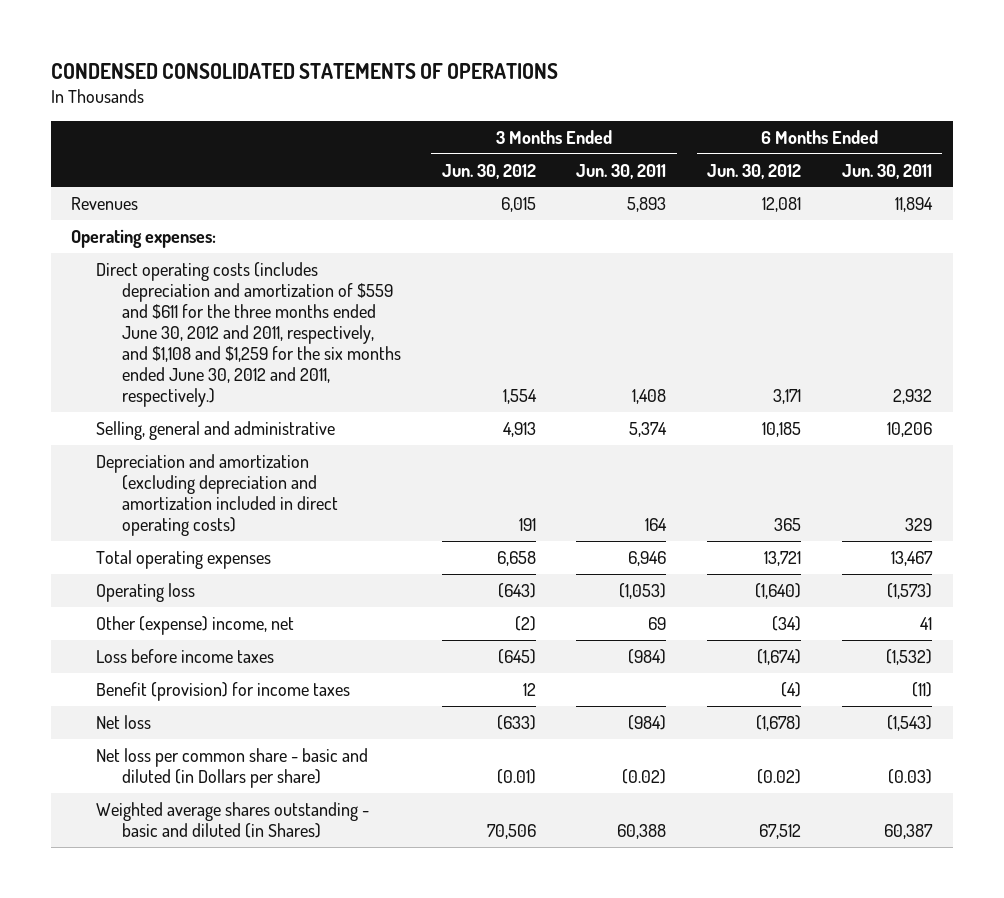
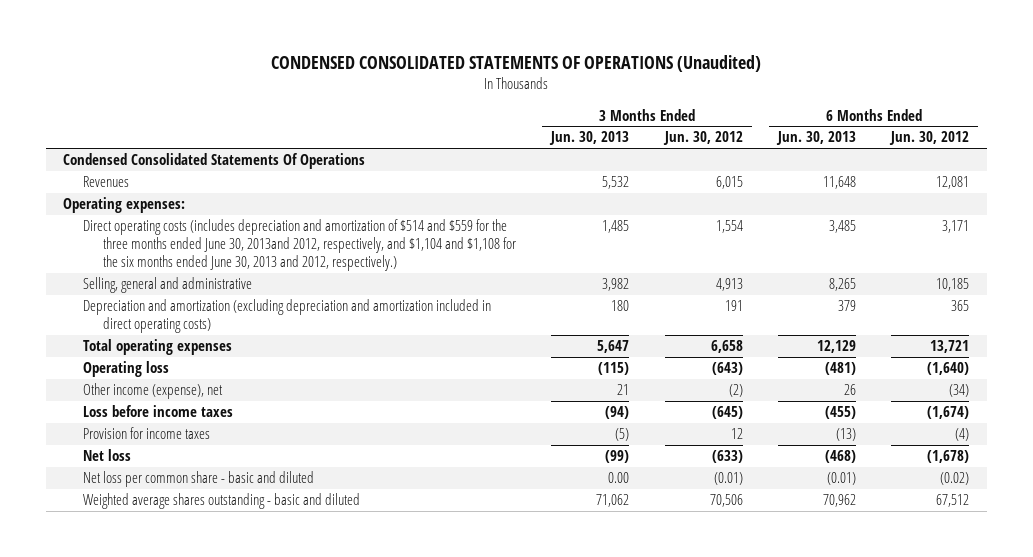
[50,63,558,80] CONDENSED CONSOLIDATED STATEMENTS OF OPERATIONS -> [271,55,762,73] CONDENSED CONSOLIDATED STATEMENTS OF OPERATIONS (Unaudited)
[576,163,667,179] Jun. 30, 2011 -> none
[842,163,933,179] Jun. 30, 2011 -> none
none -> [549,131,630,146] Jun. 30, 2013
none -> [776,131,857,146] Jun. 30, 2013
none -> [63,153,366,170] Condensed Consolidated Statements Of Operations
[96,261,401,408] Direct operating costs (includes depreciation and amortization of $559 and $611 for the three months ended June 30, 2012 and 2011, respectively, and $1,108 and $1,259 for the six months ended June 30, 2012 and 2011, respectively.) -> [83,219,516,272] Direct operating costs (includes depreciation and amortization of $514 and $559 for the three months ended June 30, 2013and 2012, respectively, and $1,104 and $1,108 for the six months ended June 30, 2013 and 2012, respectively.)
[96,615,295,635] Other (expense) income, net -> [83,383,224,400] Other income (expense), net
[96,681,351,701] Benefit (provision) for income taxes -> [83,427,211,440] Provision for income taxes
[96,747,369,788] Net loss per common share - basic and diluted (in Dollars per share) -> [83,471,315,488] Net loss per common share - basic and diluted
[96,801,370,838] Weighted average shares outstanding - basic and diluted (in Shares) -> [83,493,361,510] Weighted average shares outstanding - basic and diluted

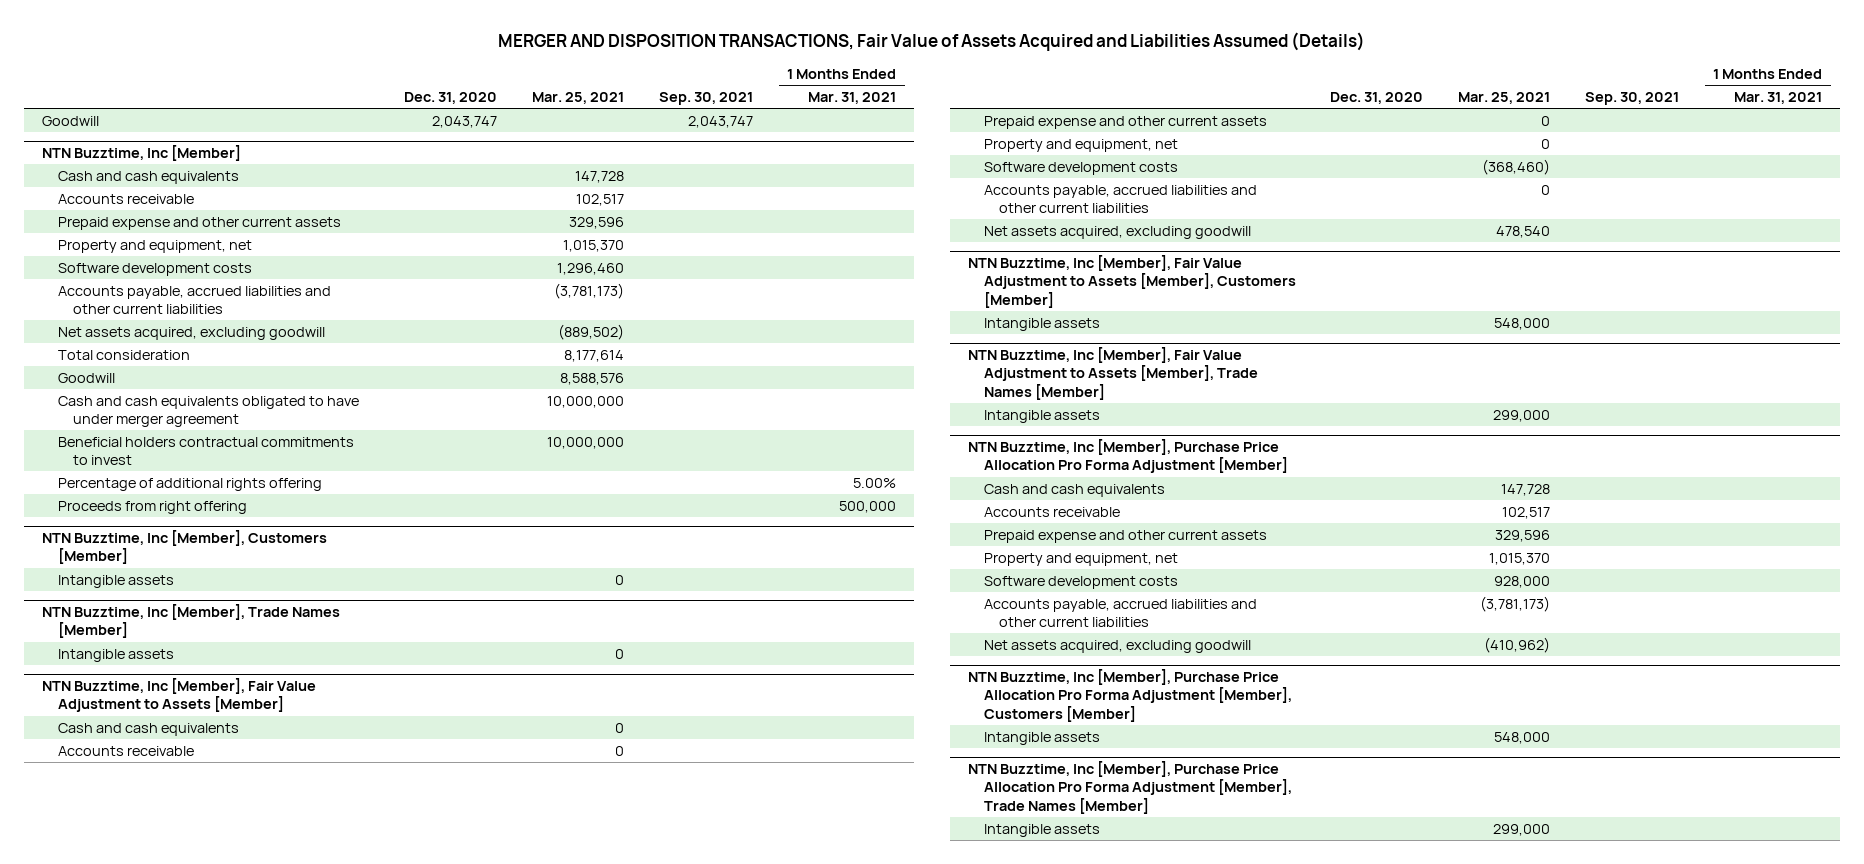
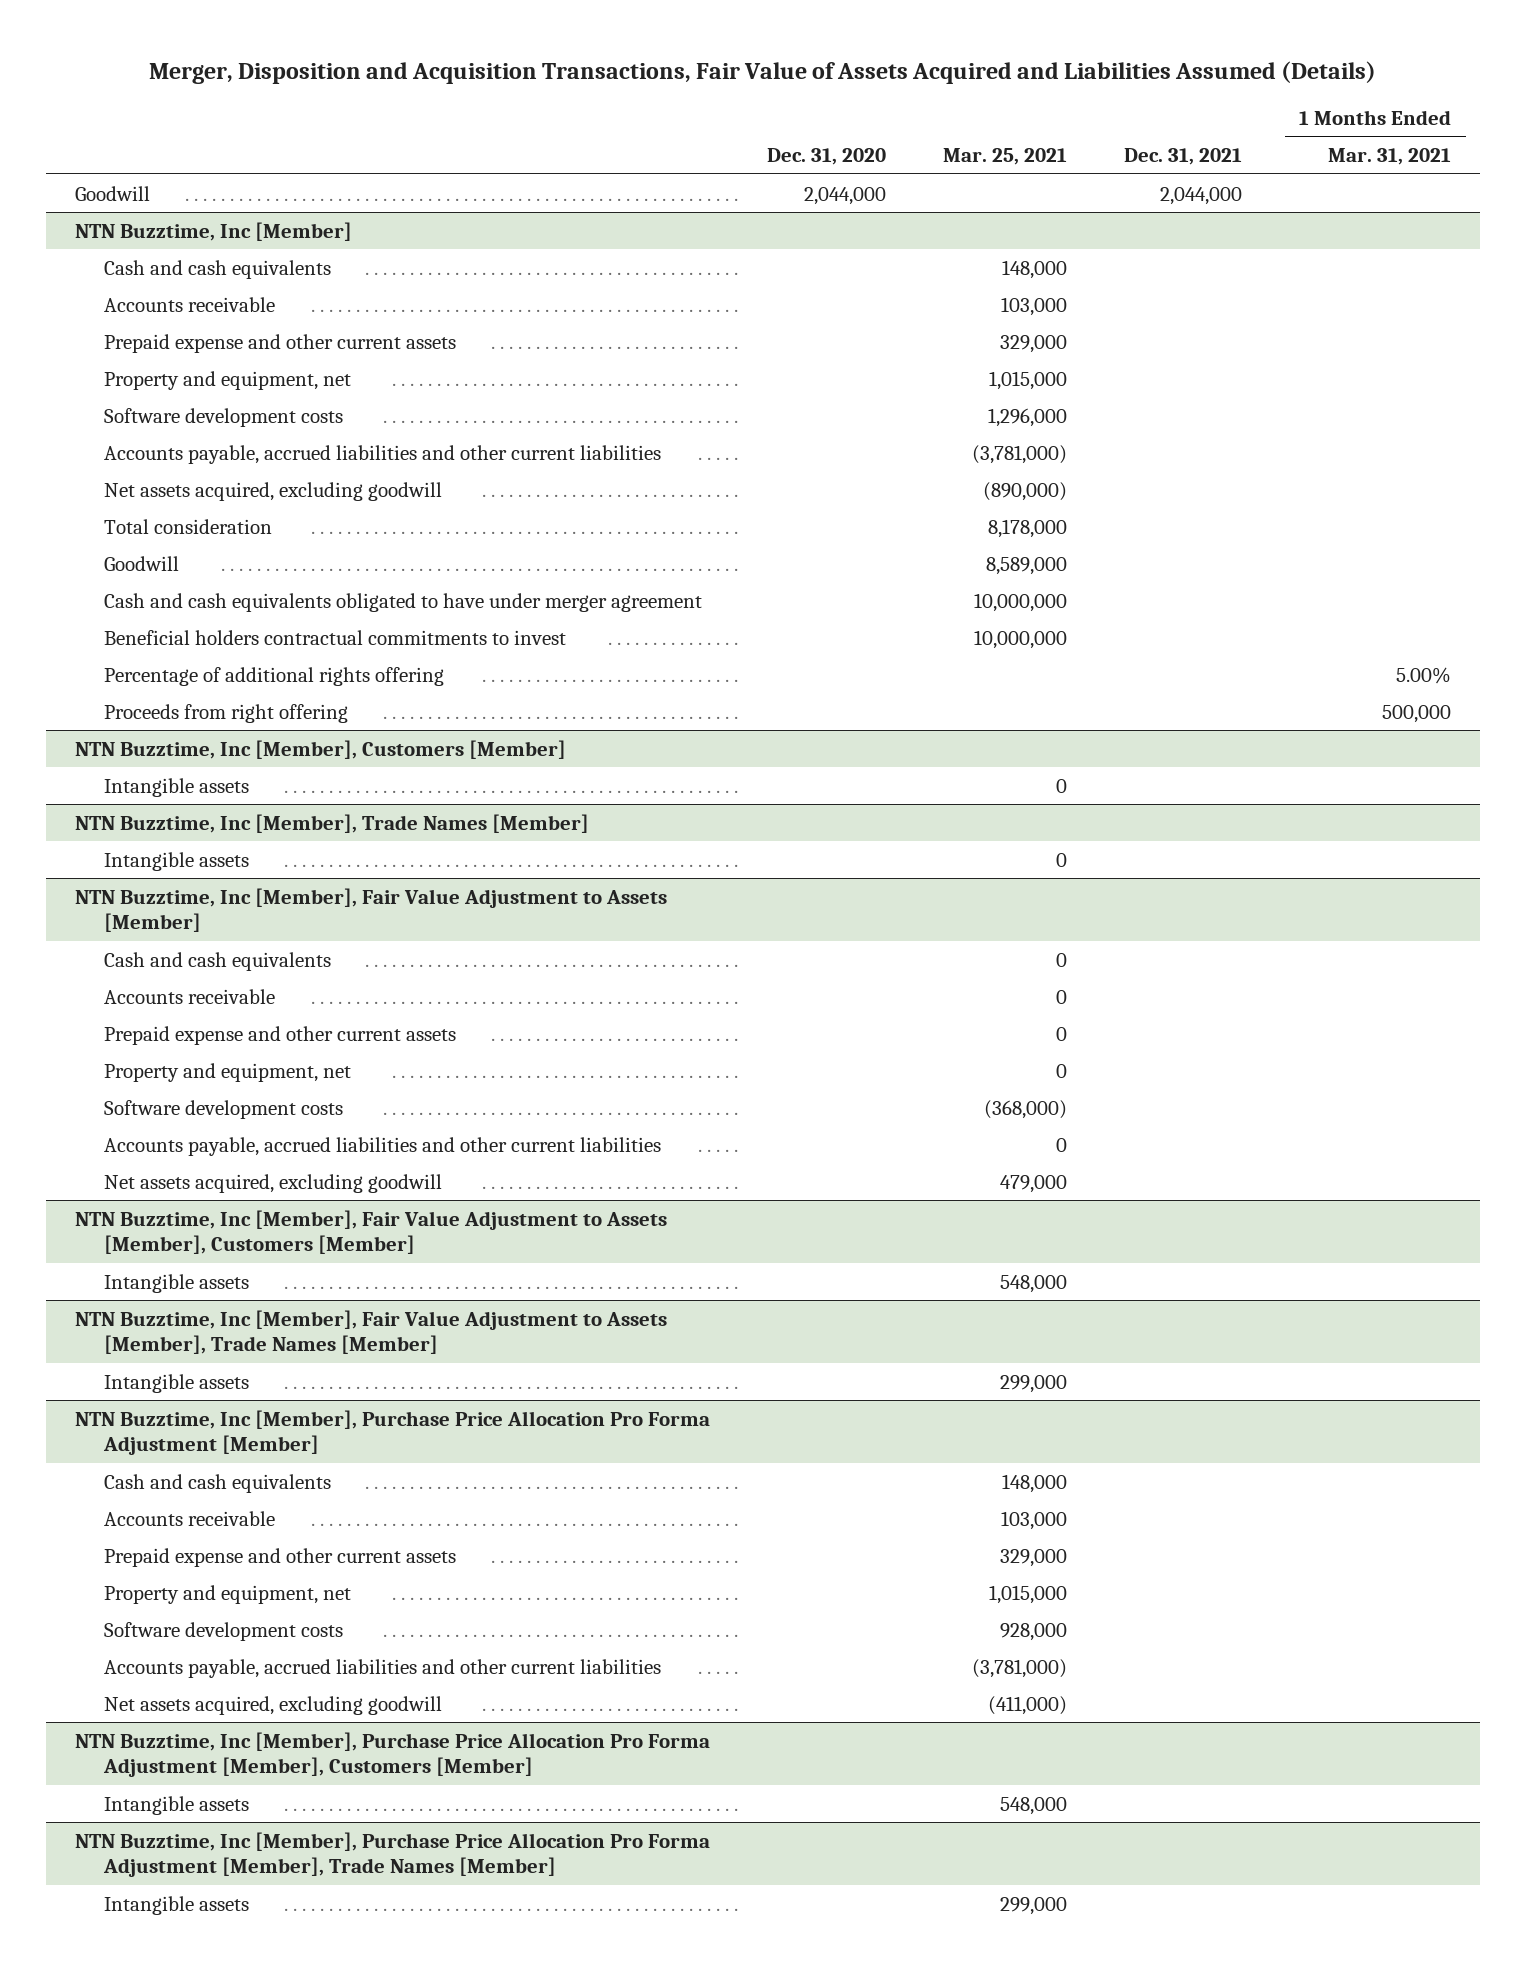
[498,32,1366,52] MERGER AND DISPOSITION TRANSACTIONS, Fair Value of Assets Acquired and Liabilities Assumed (Details) -> [149,60,1377,84] Merger, Disposition and Acquisition Transactions, Fair Value of Assets Acquired and Liabilities Assumed (Details)
[658,91,753,105] Sep. 30, 2021 -> none
none -> [1124,148,1243,166] Dec. 31, 2021
[432,115,498,128] 2,043,747 -> [803,186,886,205] 2,044,000
[575,170,625,183] 147,728 -> [1002,259,1068,279] 148,000
[576,193,625,206] 102,517 -> [1001,296,1068,316] 103,000
[569,216,625,229] 329,596 -> [1000,334,1068,353] 329,000
[563,239,625,252] 1,015,370 -> [989,370,1068,390] 1,015,000
[557,262,625,275] 1,296,460 -> [988,407,1068,427] 1,296,000
[554,282,625,299] (3,781,173) -> [972,444,1068,464] (3,781,000)
[558,323,625,340] (889,502) -> [983,481,1068,501] (890,000)
[564,349,625,362] 8,177,614 -> [988,518,1068,538] 8,178,000
[560,372,625,385] 8,588,576 -> [986,556,1068,575] 8,589,000
[1481,158,1550,175] (368,460) -> [984,1099,1068,1119] (368,000)
[1495,225,1550,238] 478,540 -> [1000,1174,1068,1193] 479,000
[1500,483,1550,496] 147,728 -> [1002,1473,1068,1493] 148,000
[1501,506,1550,519] 102,517 -> [1001,1510,1068,1530] 103,000
[1494,529,1550,542] 329,596 -> [1000,1548,1068,1567] 329,000
[1488,552,1550,565] 1,015,370 -> [989,1584,1068,1604] 1,015,000
[1479,595,1550,612] (3,781,173) -> [972,1658,1068,1678] (3,781,000)
[1483,636,1550,653] (410,962) -> [988,1695,1068,1715] (411,000)

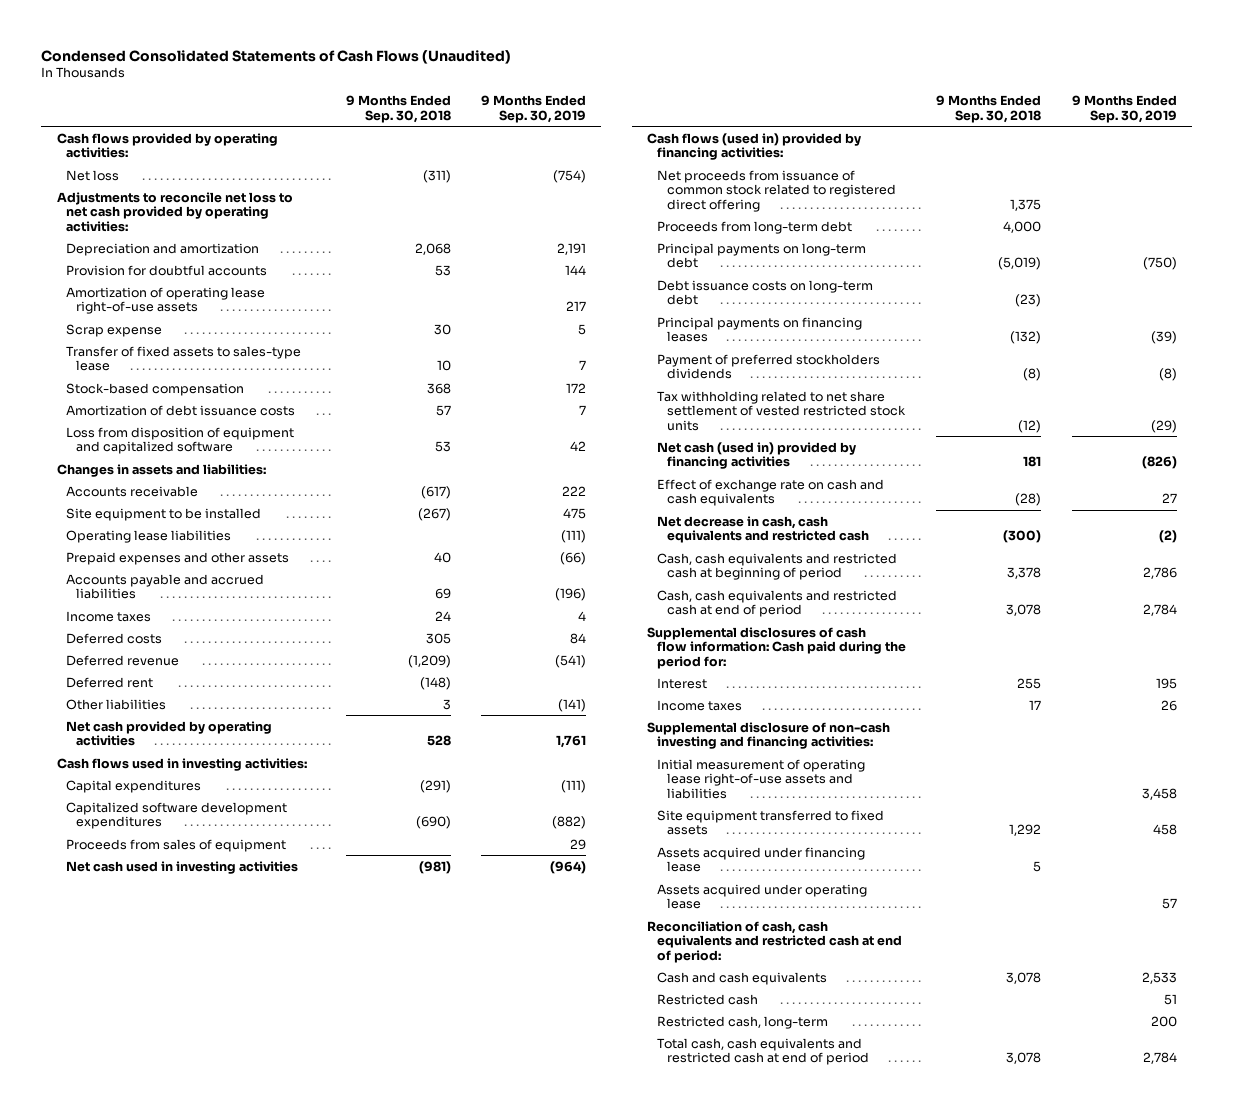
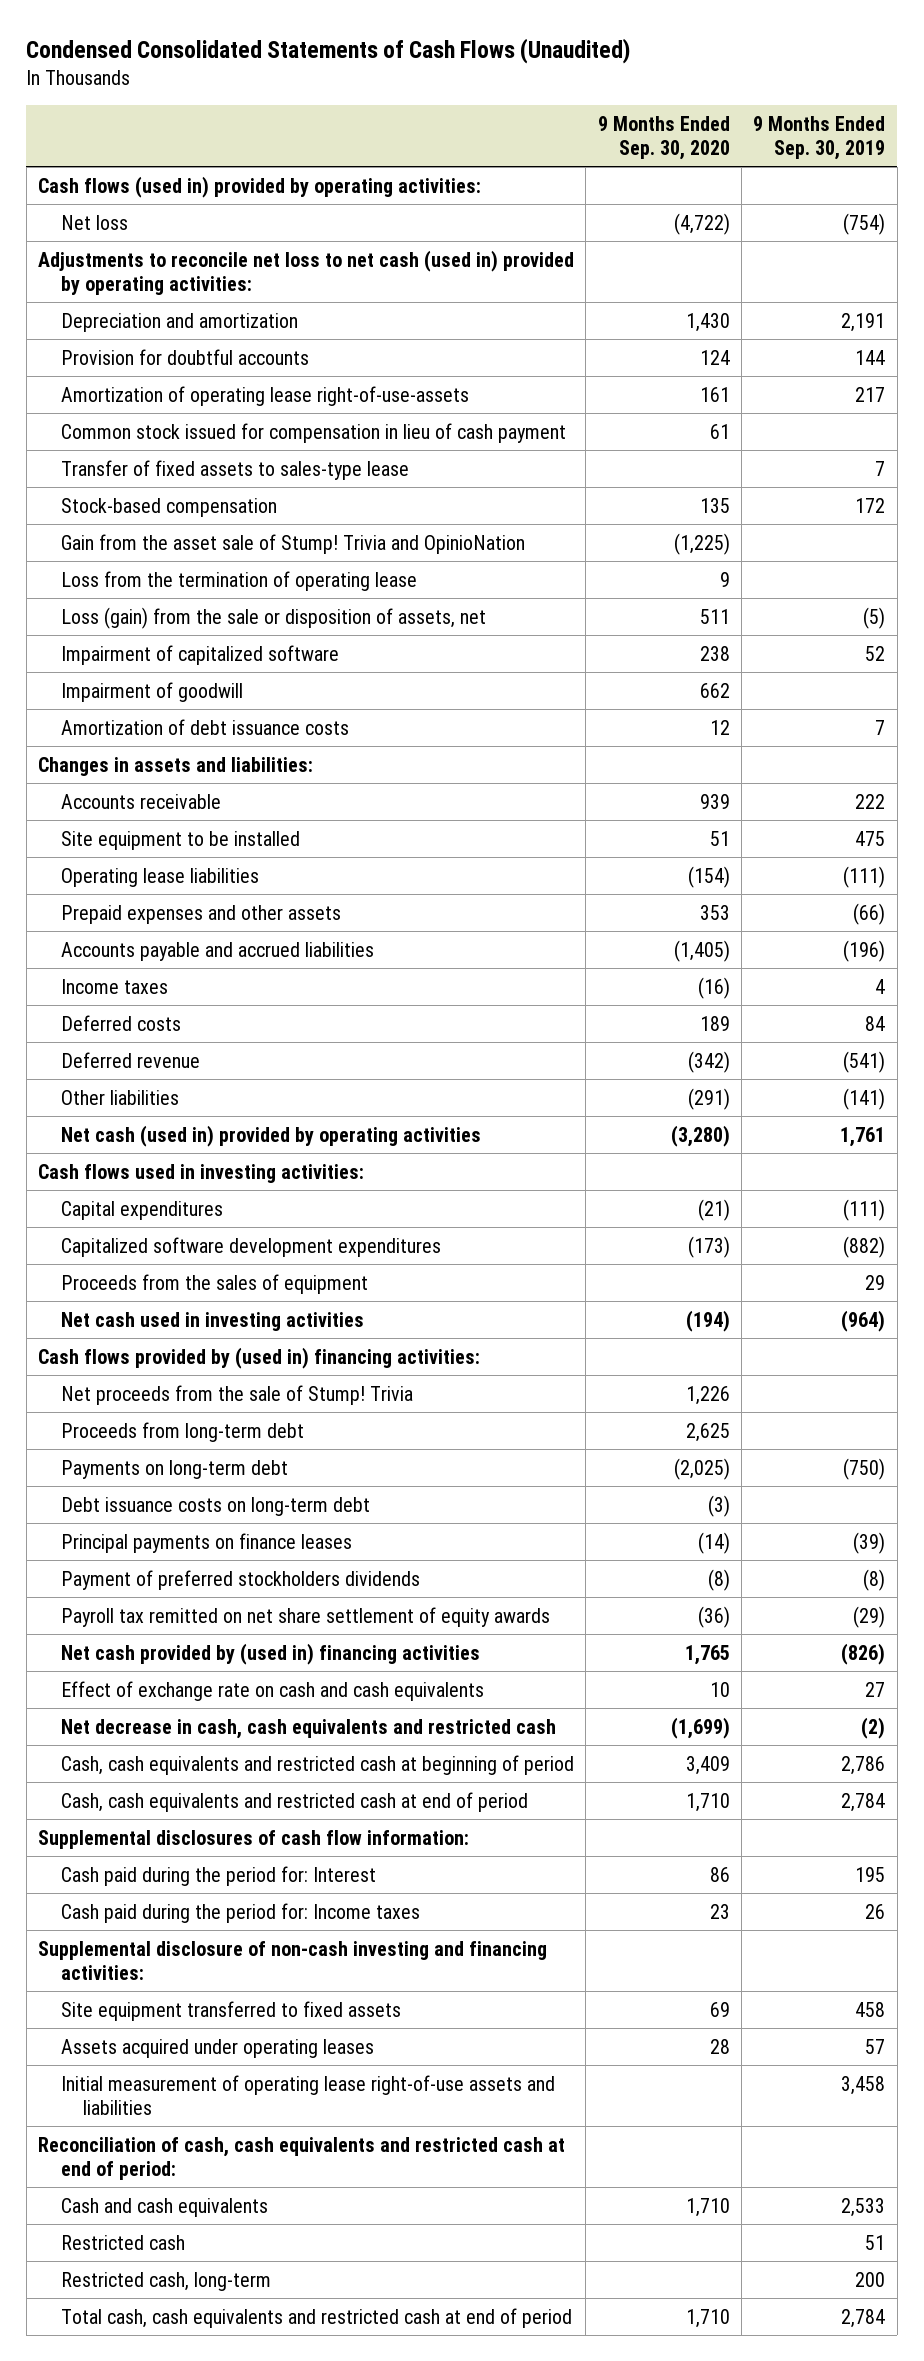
[345,95,451,123] 9 Months Ended Sep. 30, 2018 -> none
none -> [597,116,730,160] 9 Months Ended Sep. 30, 2020
[56,132,278,159] Cash flows provided by operating activities: -> [38,175,482,198] Cash flows (used in) provided by operating activities:
[56,191,293,232] Adjustments to reconcile net loss to net cash provided by operating activities: -> [38,249,575,295] Adjustments to reconcile net loss to net cash (used in) provided by operating activities:
[66,323,163,337] Scrap expense -> none
[66,286,266,315] Amortization of operating lease right-of-use assets -> [60,385,469,406] Amortization of operating lease right-of-use-assets
none -> [60,422,566,443] Common stock issued for compensation in lieu of cash payment
none -> [60,533,525,554] Gain from the asset sale of Stump! Trivia and OpinioNation
none -> [60,570,417,591] Loss from the termination of operating lease
none -> [60,606,486,629] Loss (gain) from the sale or disposition of assets, net
none -> [60,644,339,665] Impairment of capitalized software
none -> [60,681,243,702] Impairment of goodwill
[66,426,295,455] Loss from disposition of equipment and capitalized software -> none
[66,676,154,688] Deferred rent -> none
[66,720,273,747] Net cash provided by operating activities -> [60,1124,481,1147] Net cash (used in) provided by operating activities
[66,838,287,852] Proceeds from sales of equipment -> [60,1273,368,1294] Proceeds from the sales of equipment
[657,169,896,212] Net proceeds from issuance of common stock related to registered direct offering -> none
[647,132,862,161] Cash flows (used in) provided by financing activities: -> [38,1346,481,1369] Cash flows provided by (used in) financing activities:
none -> [60,1384,413,1405] Net proceeds from the sale of Stump! Trivia
[657,242,867,269] Principal payments on long-term debt -> [60,1459,288,1479] Payments on long-term debt
[657,316,863,343] Principal payments on financing leases -> [60,1532,352,1553] Principal payments on finance leases
[657,390,906,431] Tax withholding related to net share settlement of vested restricted stock units -> none
none -> [60,1606,550,1627] Payroll tax remitted on net share settlement of equity awards
[657,441,857,470] Net cash (used in) provided by financing activities -> [60,1642,480,1665] Net cash provided by (used in) financing activities
[647,626,907,669] Supplemental disclosures of cash flow information: Cash paid during the period for: -> [38,1829,470,1849] Supplemental disclosures of cash flow information:
[657,677,708,689] Interest -> [60,1865,376,1886] Cash paid during the period for: Interest
[657,699,743,711] Income taxes -> [60,1902,420,1923] Cash paid during the period for: Income taxes
[657,846,866,873] Assets acquired under financing lease -> none
[657,883,868,910] Assets acquired under operating lease -> [60,2038,374,2058] Assets acquired under operating leases
[657,758,866,799] Initial measurement of operating lease right-of-use assets and liabilities -> [60,2074,555,2115] Initial measurement of operating lease right-of-use assets and liabilities

